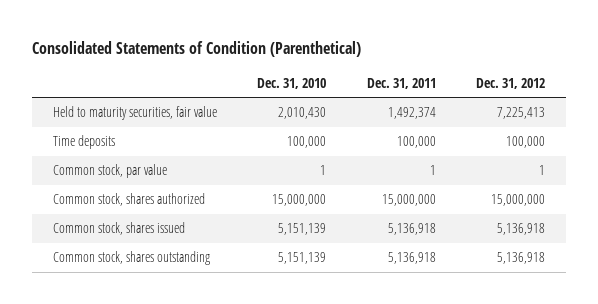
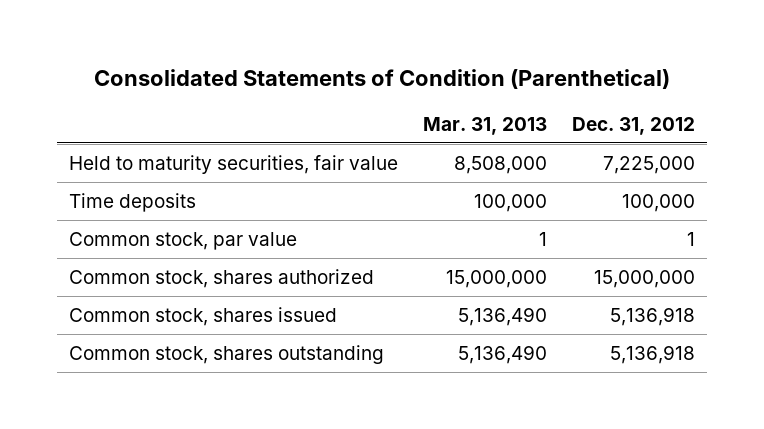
[257,77,327,89] Dec. 31, 2010 -> none
[366,77,436,89] Dec. 31, 2011 -> none
none -> [423,116,548,135] Mar. 31, 2013
[497,107,546,120] 7,225,413 -> [602,155,695,174] 7,225,000

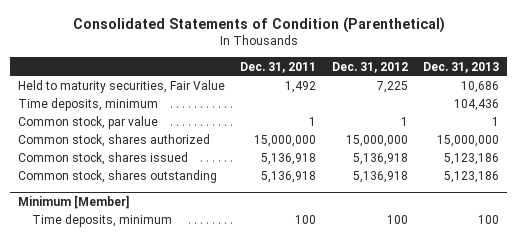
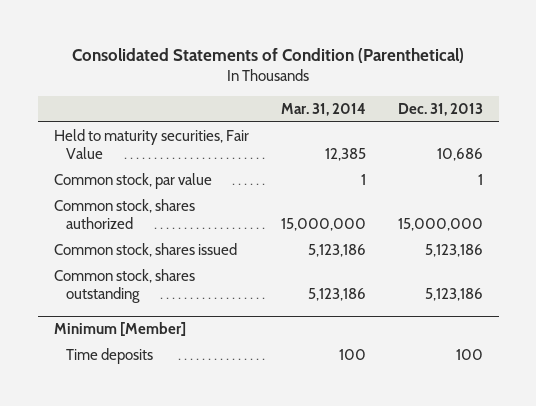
[240,61,317,73] Dec. 31, 2011 -> none
[331,61,408,73] Dec. 31, 2012 -> none
none -> [280,102,366,116] Mar. 31, 2014
[17,98,158,112] Time deposits, minimum -> none
[32,214,173,228] Time deposits, minimum -> [66,348,154,365] Time deposits

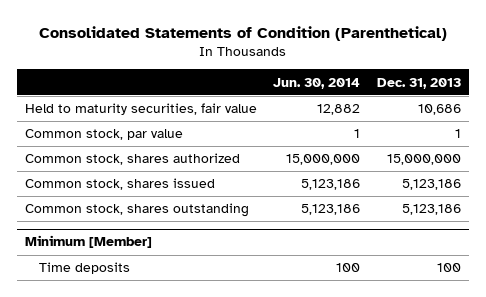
[280,102,366,116] Mar. 31, 2014 -> none
none -> [273,77,361,89] Jun. 30, 2014
[53,129,249,160] Held to maturity securities, Fair Value -> [25,103,258,116] Held to maturity securities, fair value

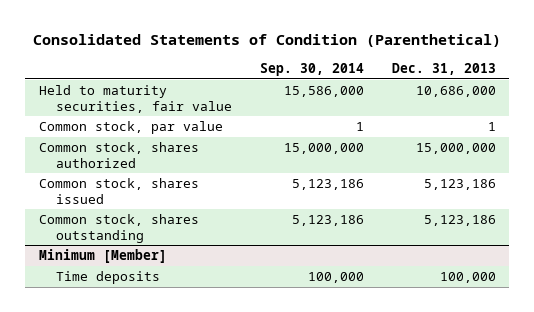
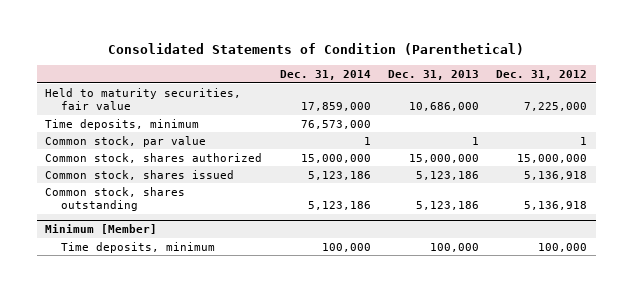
[259,63,364,77] Sep. 30, 2014 -> none
none -> [279,70,371,81] Dec. 31, 2014
none -> [496,70,588,81] Dec. 31, 2012
none -> [45,118,200,130] Time deposits, minimum
[56,271,161,285] Time deposits -> [60,241,215,253] Time deposits, minimum

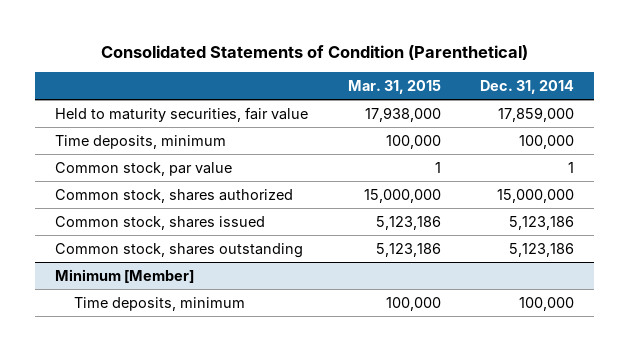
[387,70,479,81] Dec. 31, 2013 -> none
[496,70,588,81] Dec. 31, 2012 -> none
none -> [347,79,441,94] Mar. 31, 2015
[300,119,371,129] 76,573,000 -> [519,134,575,149] 100,000

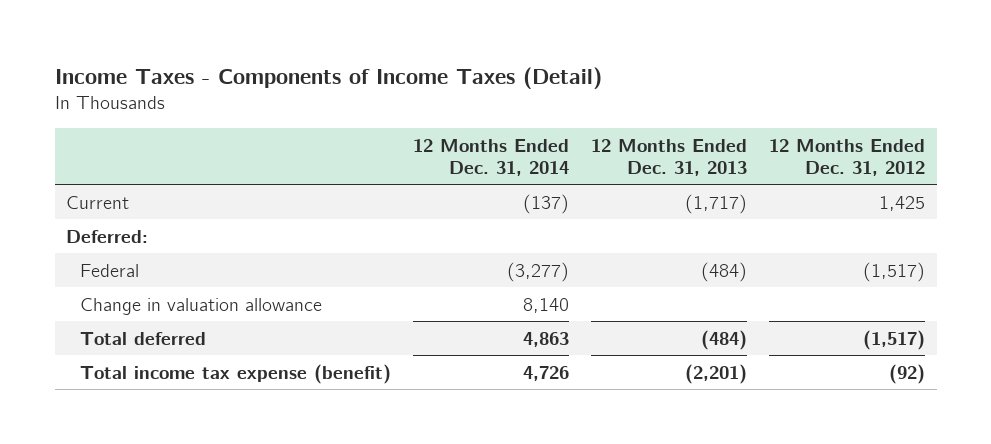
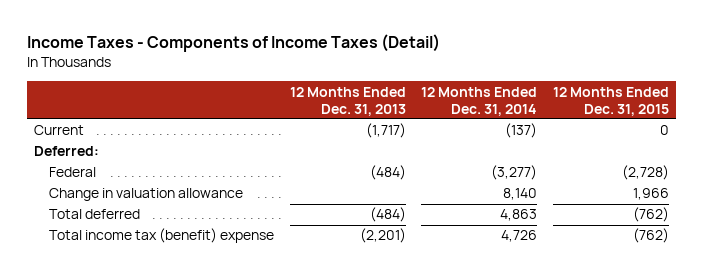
[769,138,926,176] 12 Months Ended Dec. 31, 2012 -> none
none -> [552,86,669,116] 12 Months Ended Dec. 31, 2015
[79,363,391,384] Total income tax expense (benefit) -> [49,228,275,244] Total income tax (benefit) expense

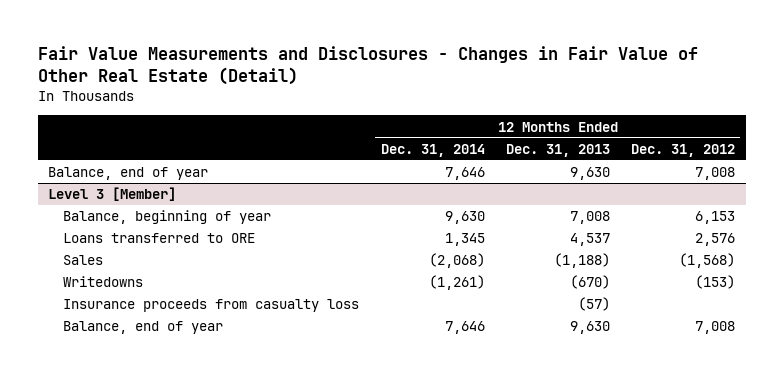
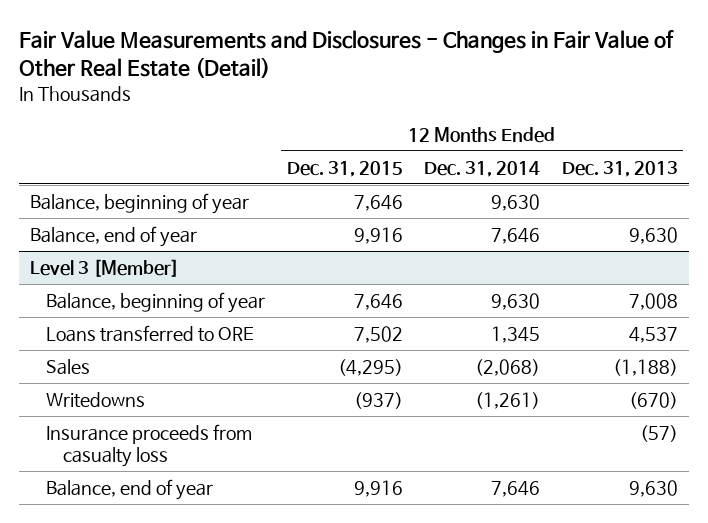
[631,143,736,157] Dec. 31, 2012 -> none
none -> [286,160,403,177] Dec. 31, 2015
none -> [29,192,249,214] Balance, beginning of year

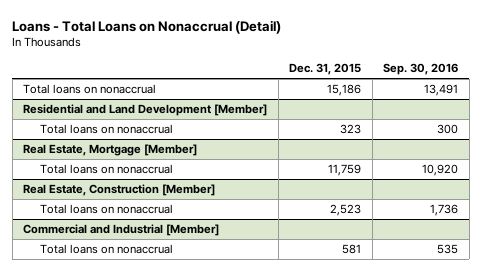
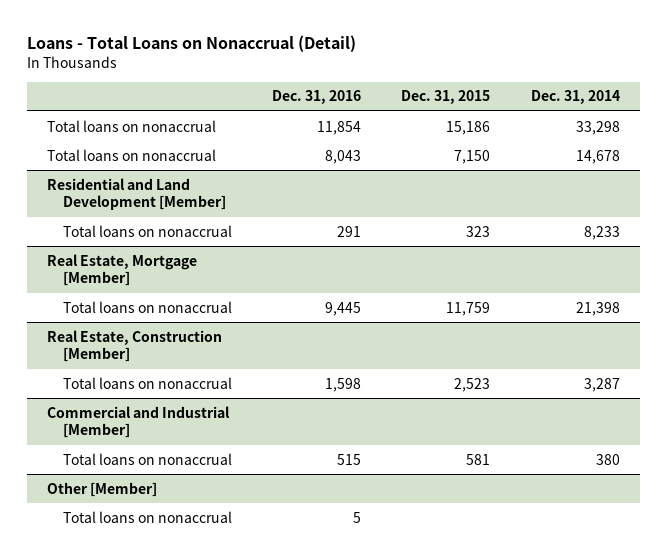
[383,63,459,76] Sep. 30, 2016 -> none
none -> [272,90,362,105] Dec. 31, 2016
none -> [530,90,620,105] Dec. 31, 2014
none -> [47,148,217,161] Total loans on nonaccrual
none -> [47,481,158,497] Other [Member]
none -> [62,510,232,523] Total loans on nonaccrual

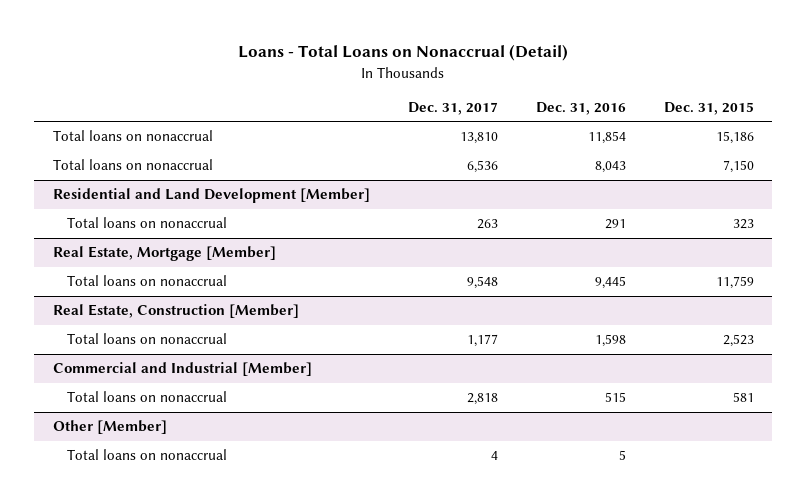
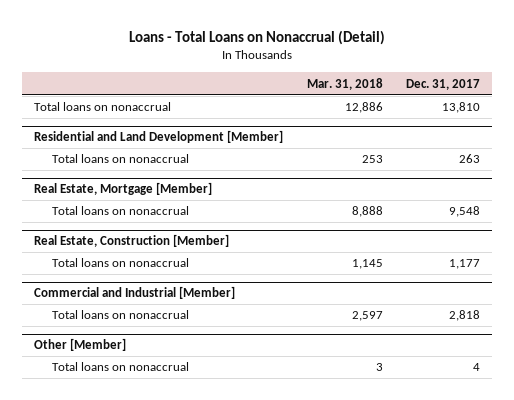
[535,101,626,115] Dec. 31, 2016 -> none
[663,101,754,115] Dec. 31, 2015 -> none
none -> [306,77,383,90] Mar. 31, 2018
[53,159,214,171] Total loans on nonaccrual -> none

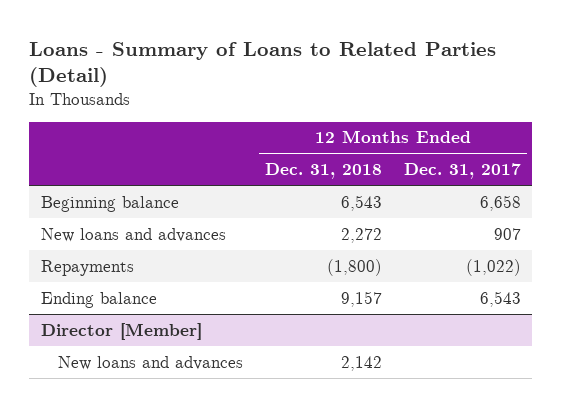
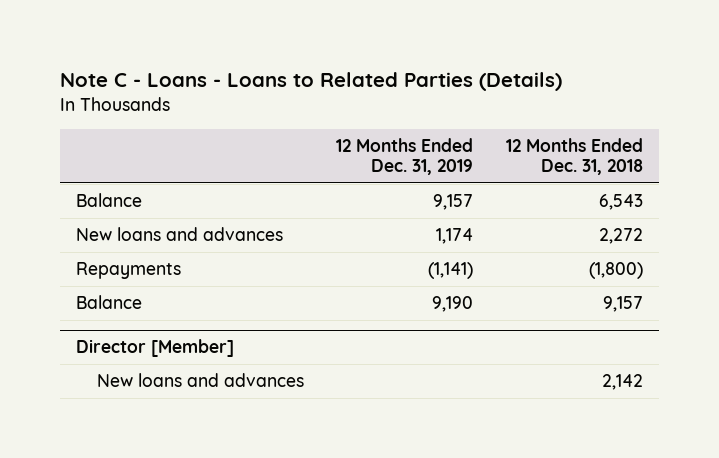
[29,41,497,87] Loans - Summary of Loans to Related Parties (Detail) -> [59,72,562,92] Note C - Loans - Loans to Related Parties (Details)
[404,163,522,180] Dec. 31, 2017 -> none
none -> [336,137,474,176] 12 Months Ended Dec. 31, 2019
[40,195,179,212] Beginning balance -> [76,193,143,208] Balance
[40,291,157,308] Ending balance -> [76,295,143,310] Balance

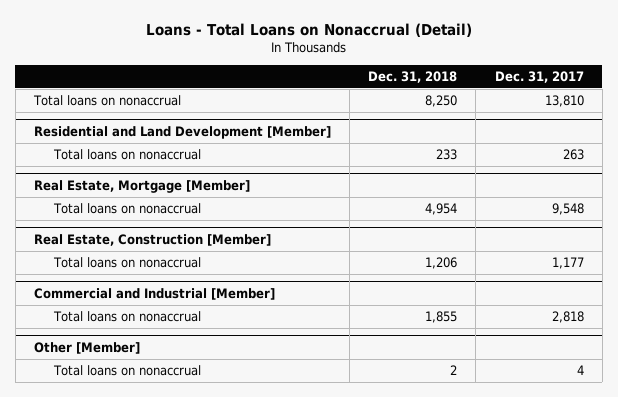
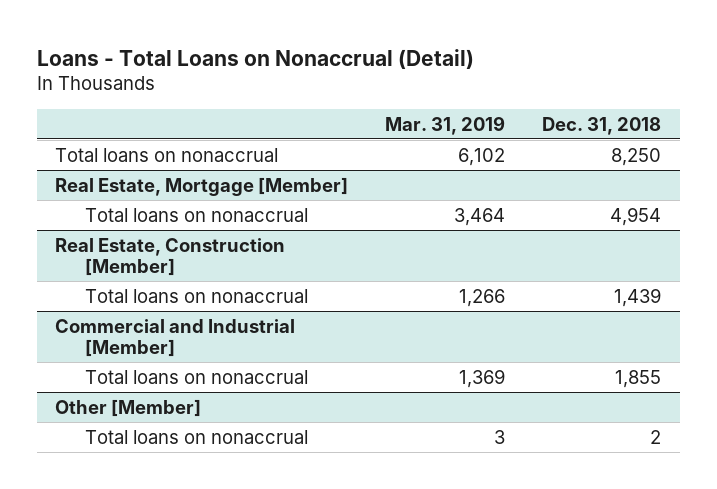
[494,70,584,83] Dec. 31, 2017 -> none
none -> [385,115,506,135] Mar. 31, 2019
[34,126,332,140] Residential and Land Development [Member] -> none
[52,149,201,161] Total loans on nonaccrual -> none
[425,257,458,270] 1,206 -> [614,287,662,307] 1,439

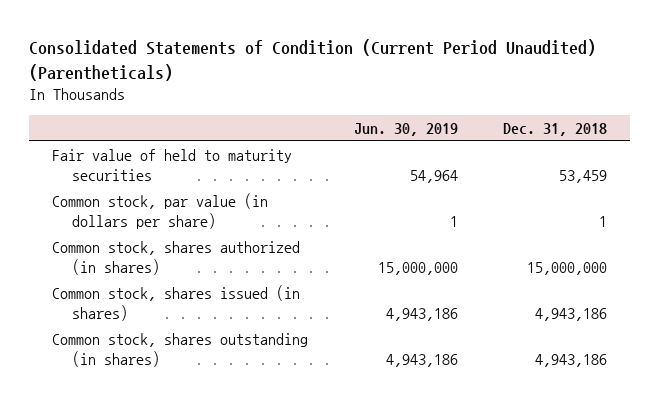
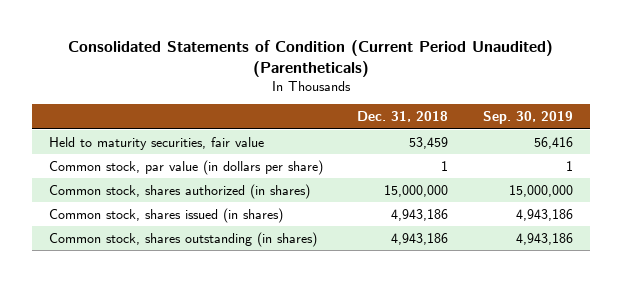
[353,122,458,136] Jun. 30, 2019 -> none
none -> [482,111,573,125] Sep. 30, 2019
[51,149,292,181] Fair value of held to maturity securities -> [48,136,264,150] Held to maturity securities, fair value

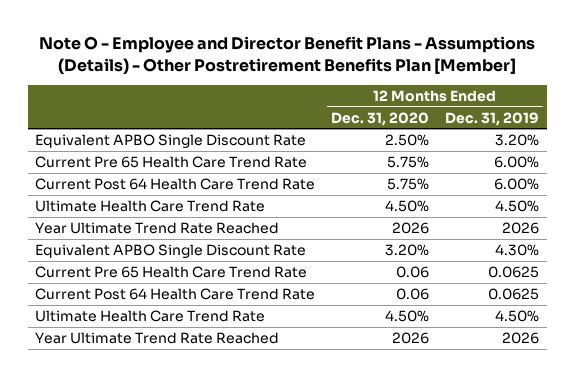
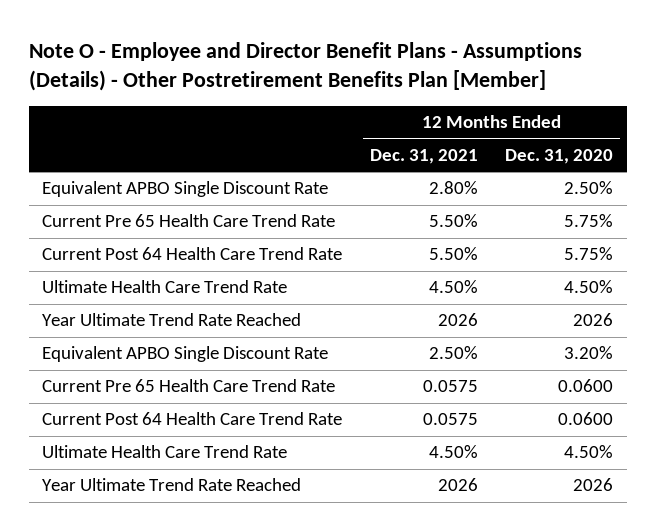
[445,111,540,126] Dec. 31, 2019 -> none
none -> [369,148,478,164] Dec. 31, 2021
[396,266,430,279] 0.06 -> [558,379,614,393] 0.0600
[396,288,430,301] 0.06 -> [558,412,614,426] 0.0600

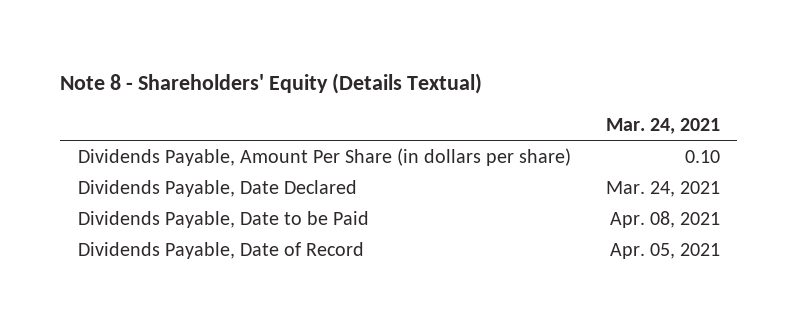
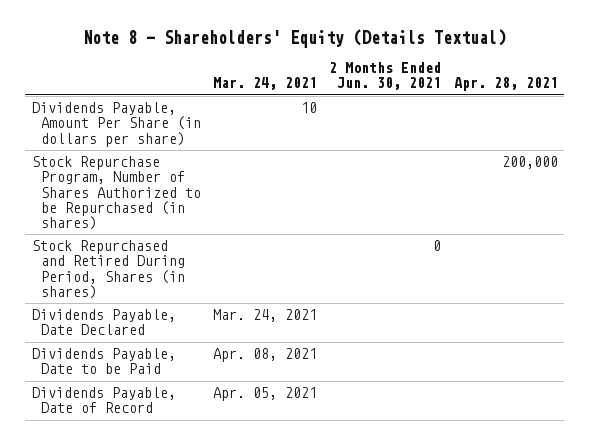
none -> [329,62,442,91] 2 Months Ended Jun. 30, 2021
none -> [453,77,558,92] Apr. 28, 2021
[684,149,720,163] 0.10 -> [301,102,318,114] 10
none -> [31,156,201,230] Stock Repurchase Program, Number of Shares Authorized to be Repurchased (in shares)
none -> [31,240,185,299] Stock Repurchased and Retired During Period, Shares (in shares)

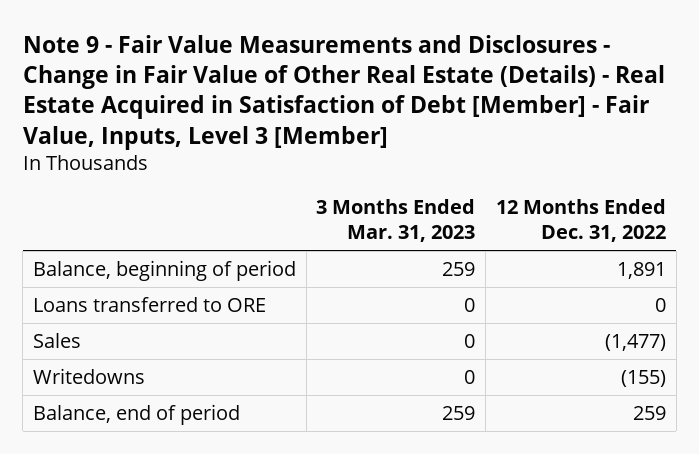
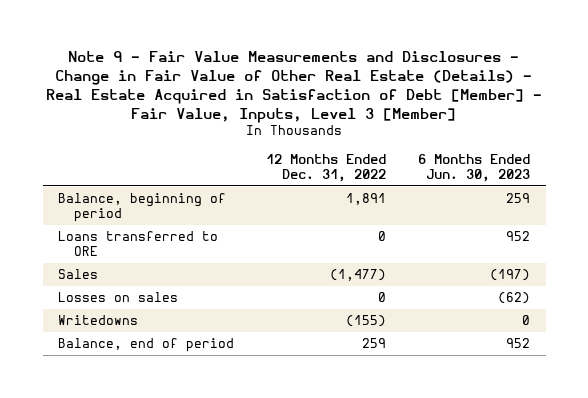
[316,199,476,243] 3 Months Ended Mar. 31, 2023 -> none
none -> [418,153,531,182] 6 Months Ended Jun. 30, 2023
none -> [58,292,179,303] Losses on sales

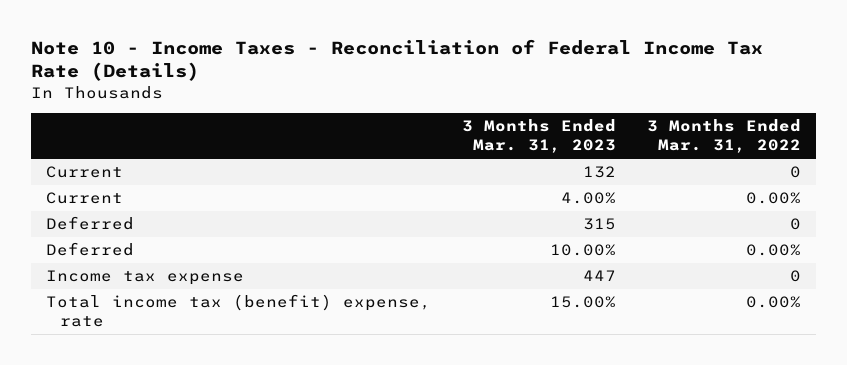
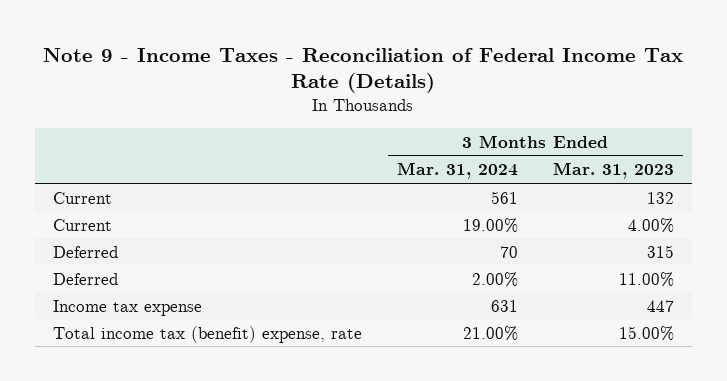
[30,38,763,82] Note 10 - Income Taxes - Reconciliation of Federal Income Tax Rate (Details) -> [43,47,684,94] Note 9 - Income Taxes - Reconciliation of Federal Income Tax Rate (Details)
[646,119,801,154] 3 Months Ended Mar. 31, 2022 -> none
none -> [396,162,518,180] Mar. 31, 2024
[549,244,616,257] 10.00% -> [619,271,675,287] 11.00%

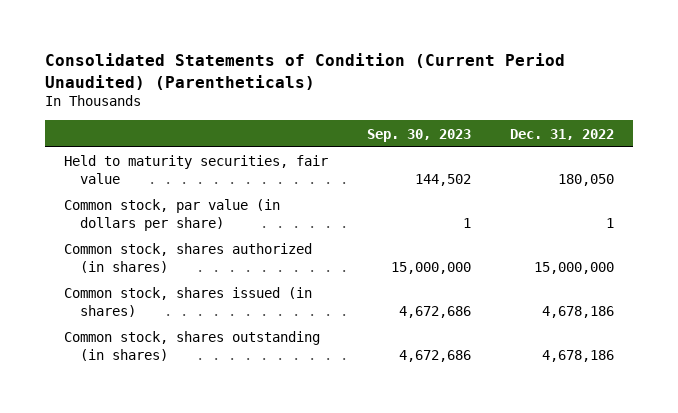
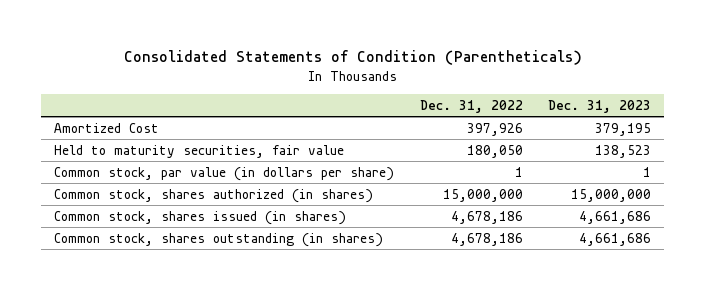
[44,53,565,90] Consolidated Statements of Condition (Current Period Unaudited) (Parentheticals) -> [123,50,582,66] Consolidated Statements of Condition (Parentheticals)
[367,128,472,142] Sep. 30, 2023 -> none
none -> [548,99,652,113] Dec. 31, 2023
none -> [53,122,159,133] Amortized Cost

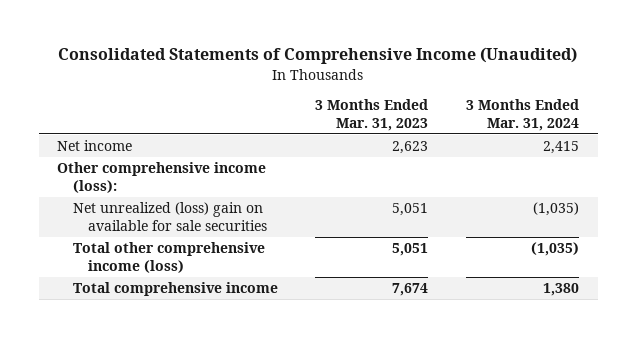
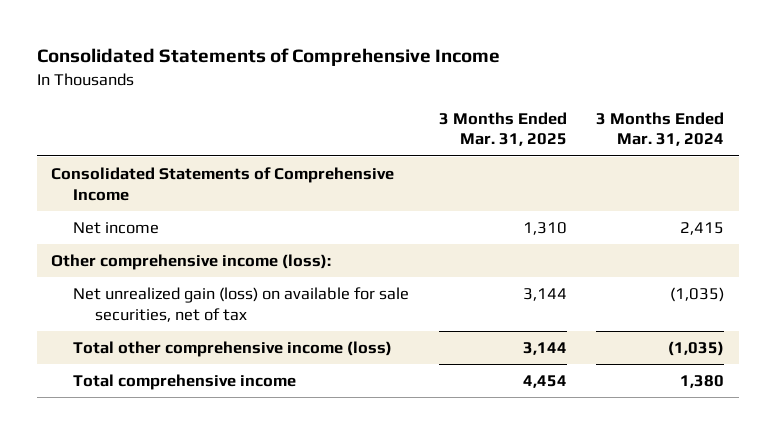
[58,47,578,65] Consolidated Statements of Comprehensive Income (Unaudited) -> [36,48,500,67] Consolidated Statements of Comprehensive Income
[315,98,429,131] 3 Months Ended Mar. 31, 2023 -> none
none -> [438,111,567,147] 3 Months Ended Mar. 31, 2025
none -> [51,167,395,201] Consolidated Statements of Comprehensive Income
[72,202,267,232] Net unrealized (loss) gain on available for sale securities -> [73,287,410,322] Net unrealized gain (loss) on available for sale securities, net of tax

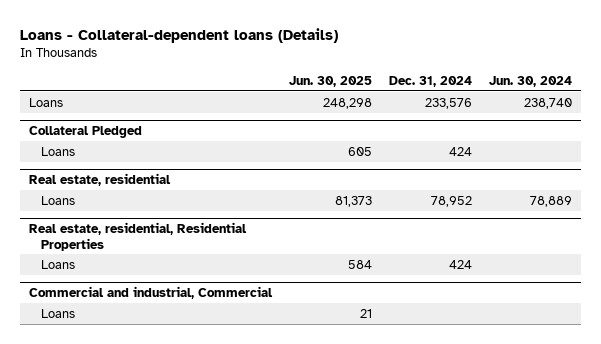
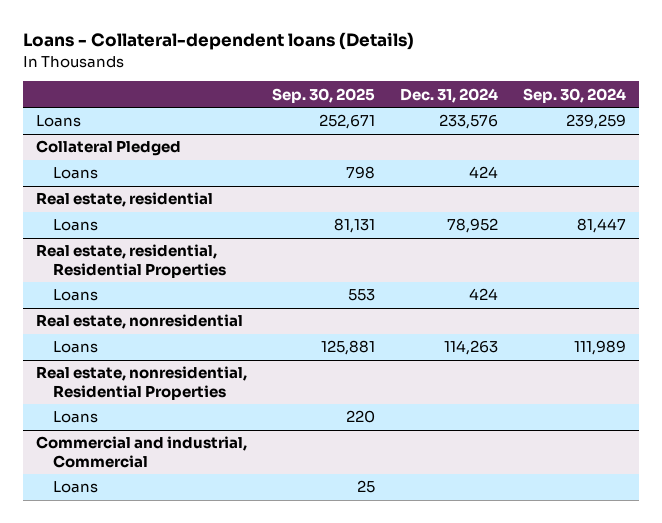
[288,75,372,87] Jun. 30, 2025 -> none
[489,75,573,87] Jun. 30, 2024 -> none
none -> [271,87,375,103] Sep. 30, 2025
none -> [523,87,627,103] Sep. 30, 2024
none -> [35,314,243,330] Real estate, nonresidential
none -> [53,341,99,354] Loans
none -> [35,366,247,400] Real estate, nonresidential, Residential Properties
none -> [53,411,99,424] Loans

